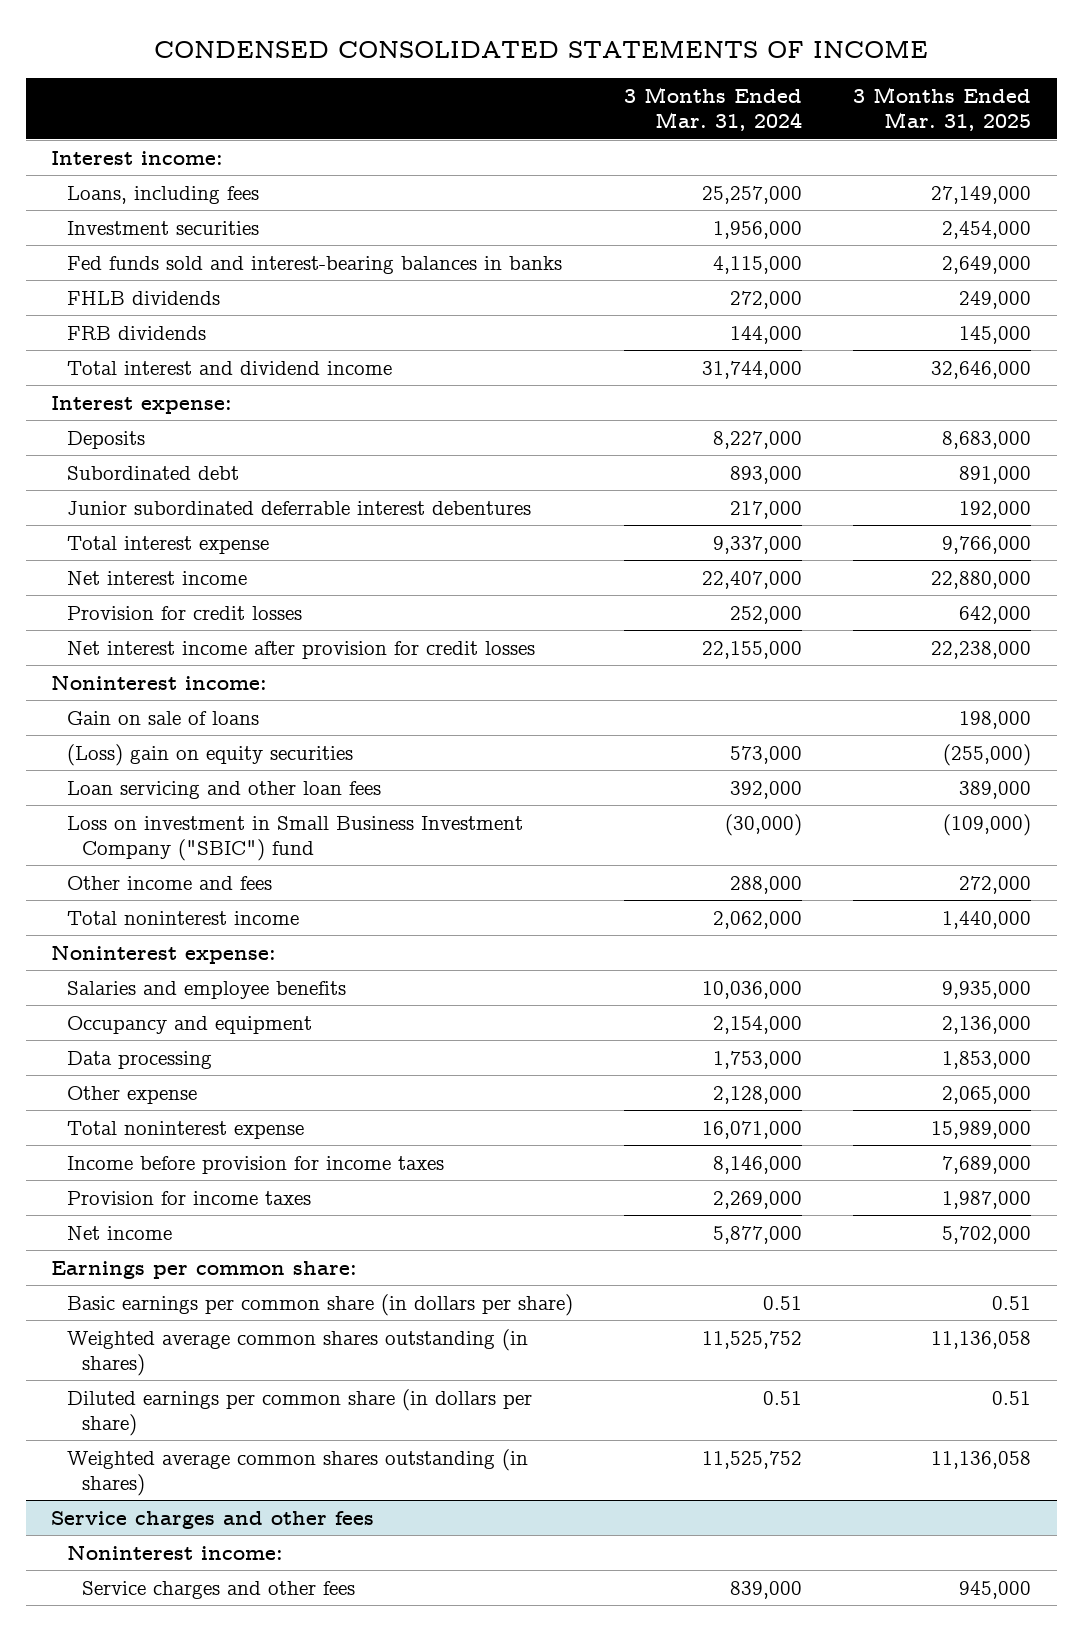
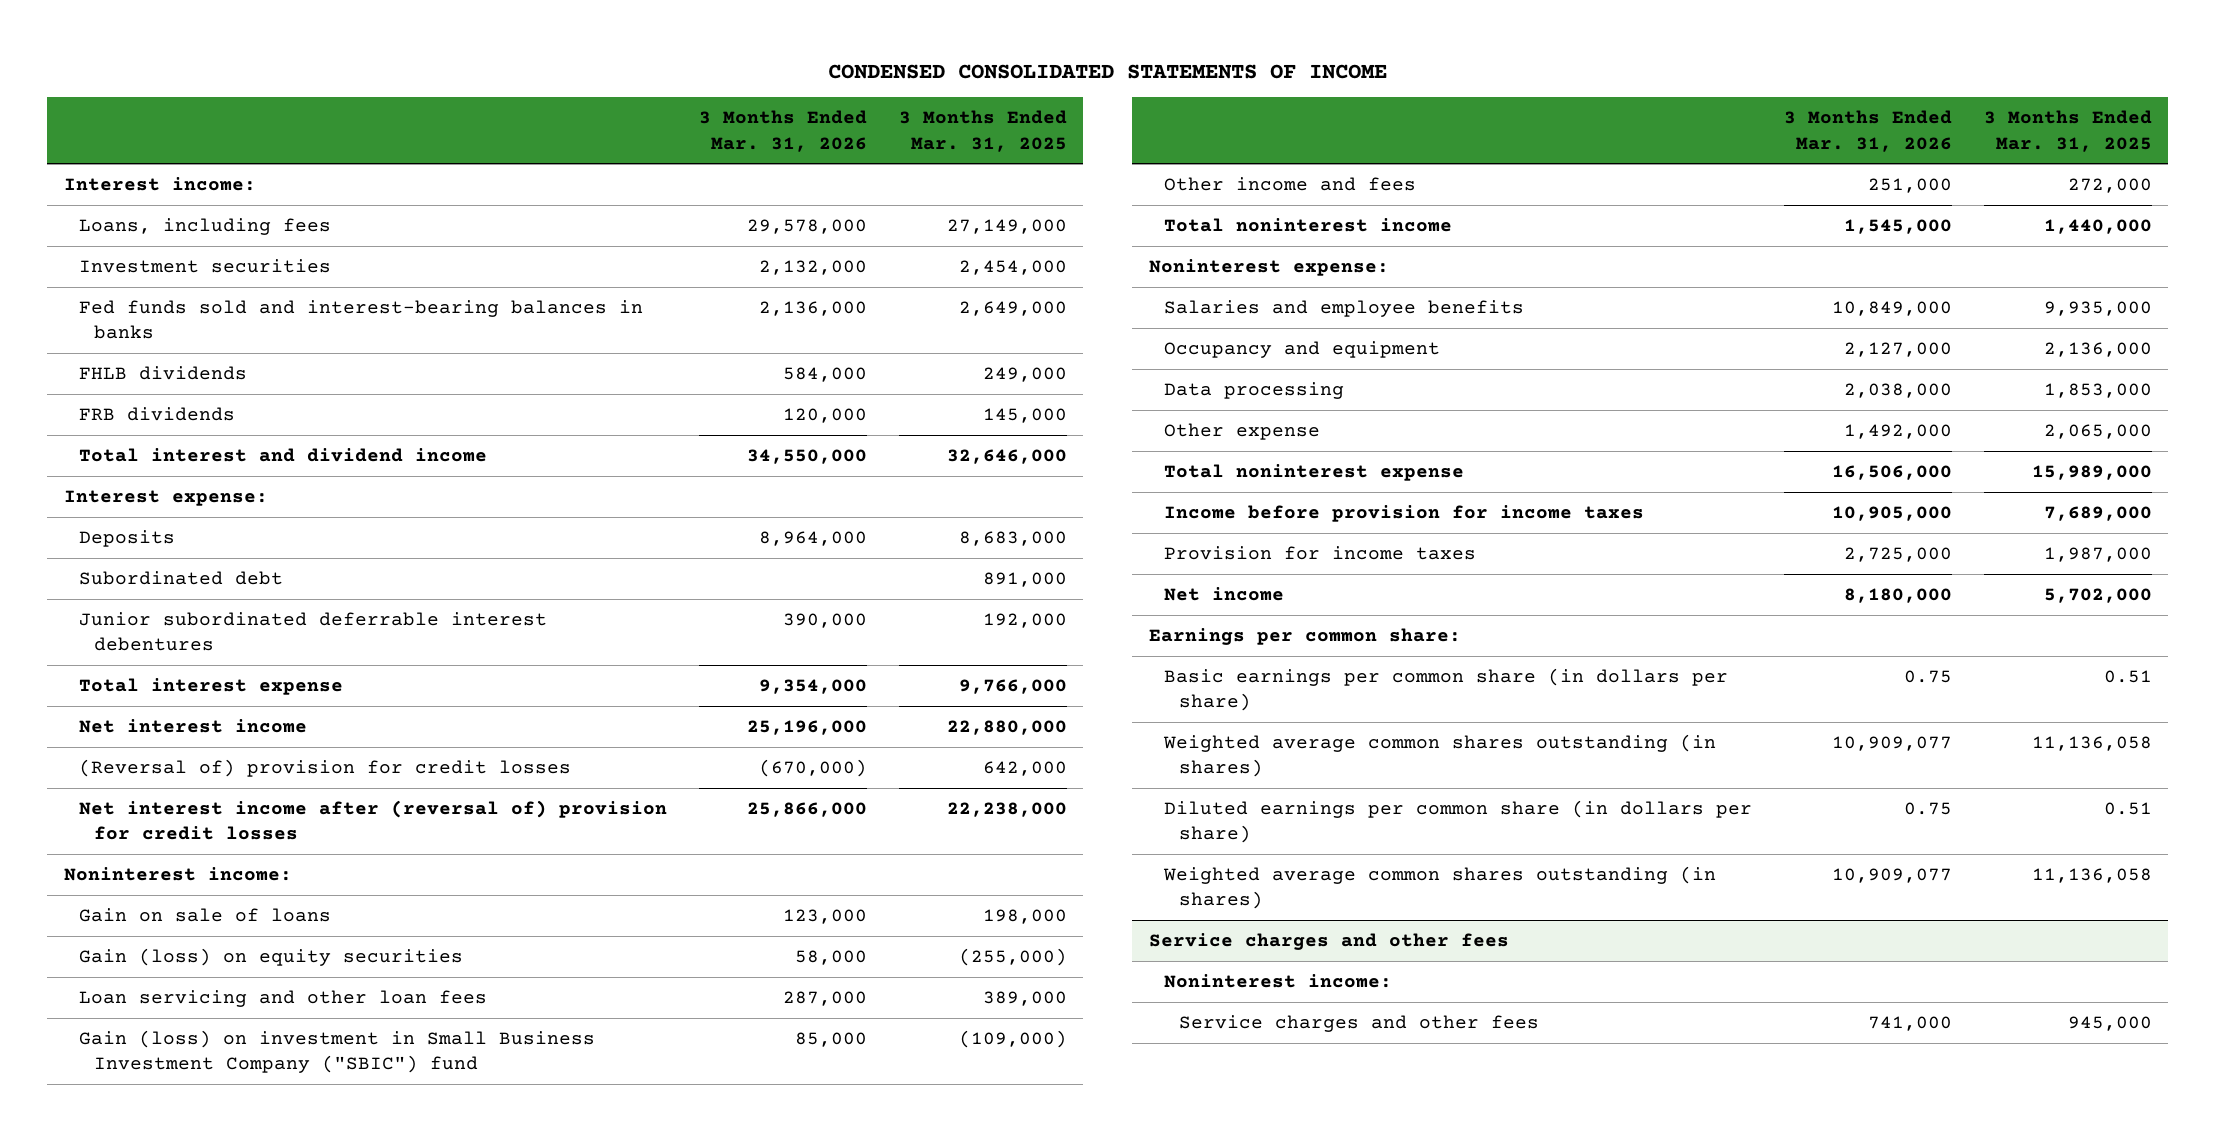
[623,86,802,132] 3 Months Ended Mar. 31, 2024 -> none
none -> [698,110,867,152] 3 Months Ended Mar. 31, 2026
[66,605,302,620] Provision for credit losses -> [78,758,571,777] (Reversal of) provision for credit losses
[66,640,535,659] Net interest income after provision for credit losses -> [78,799,667,841] Net interest income after (reversal of) provision for credit losses
[66,743,353,766] (Loss) gain on equity securities -> [78,947,463,966] Gain (loss) on equity securities
[66,815,523,861] Loss on investment in Small Business Investment Company ("SBIC") fund -> [78,1029,595,1074] Gain (loss) on investment in Small Business Investment Company ("SBIC") fund

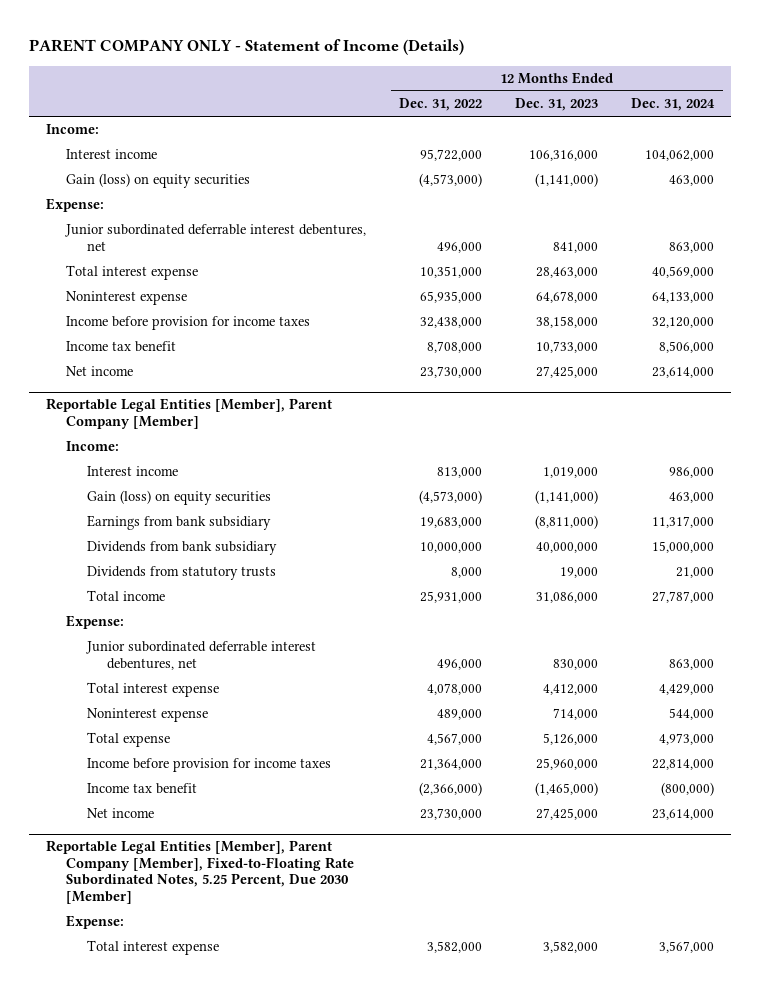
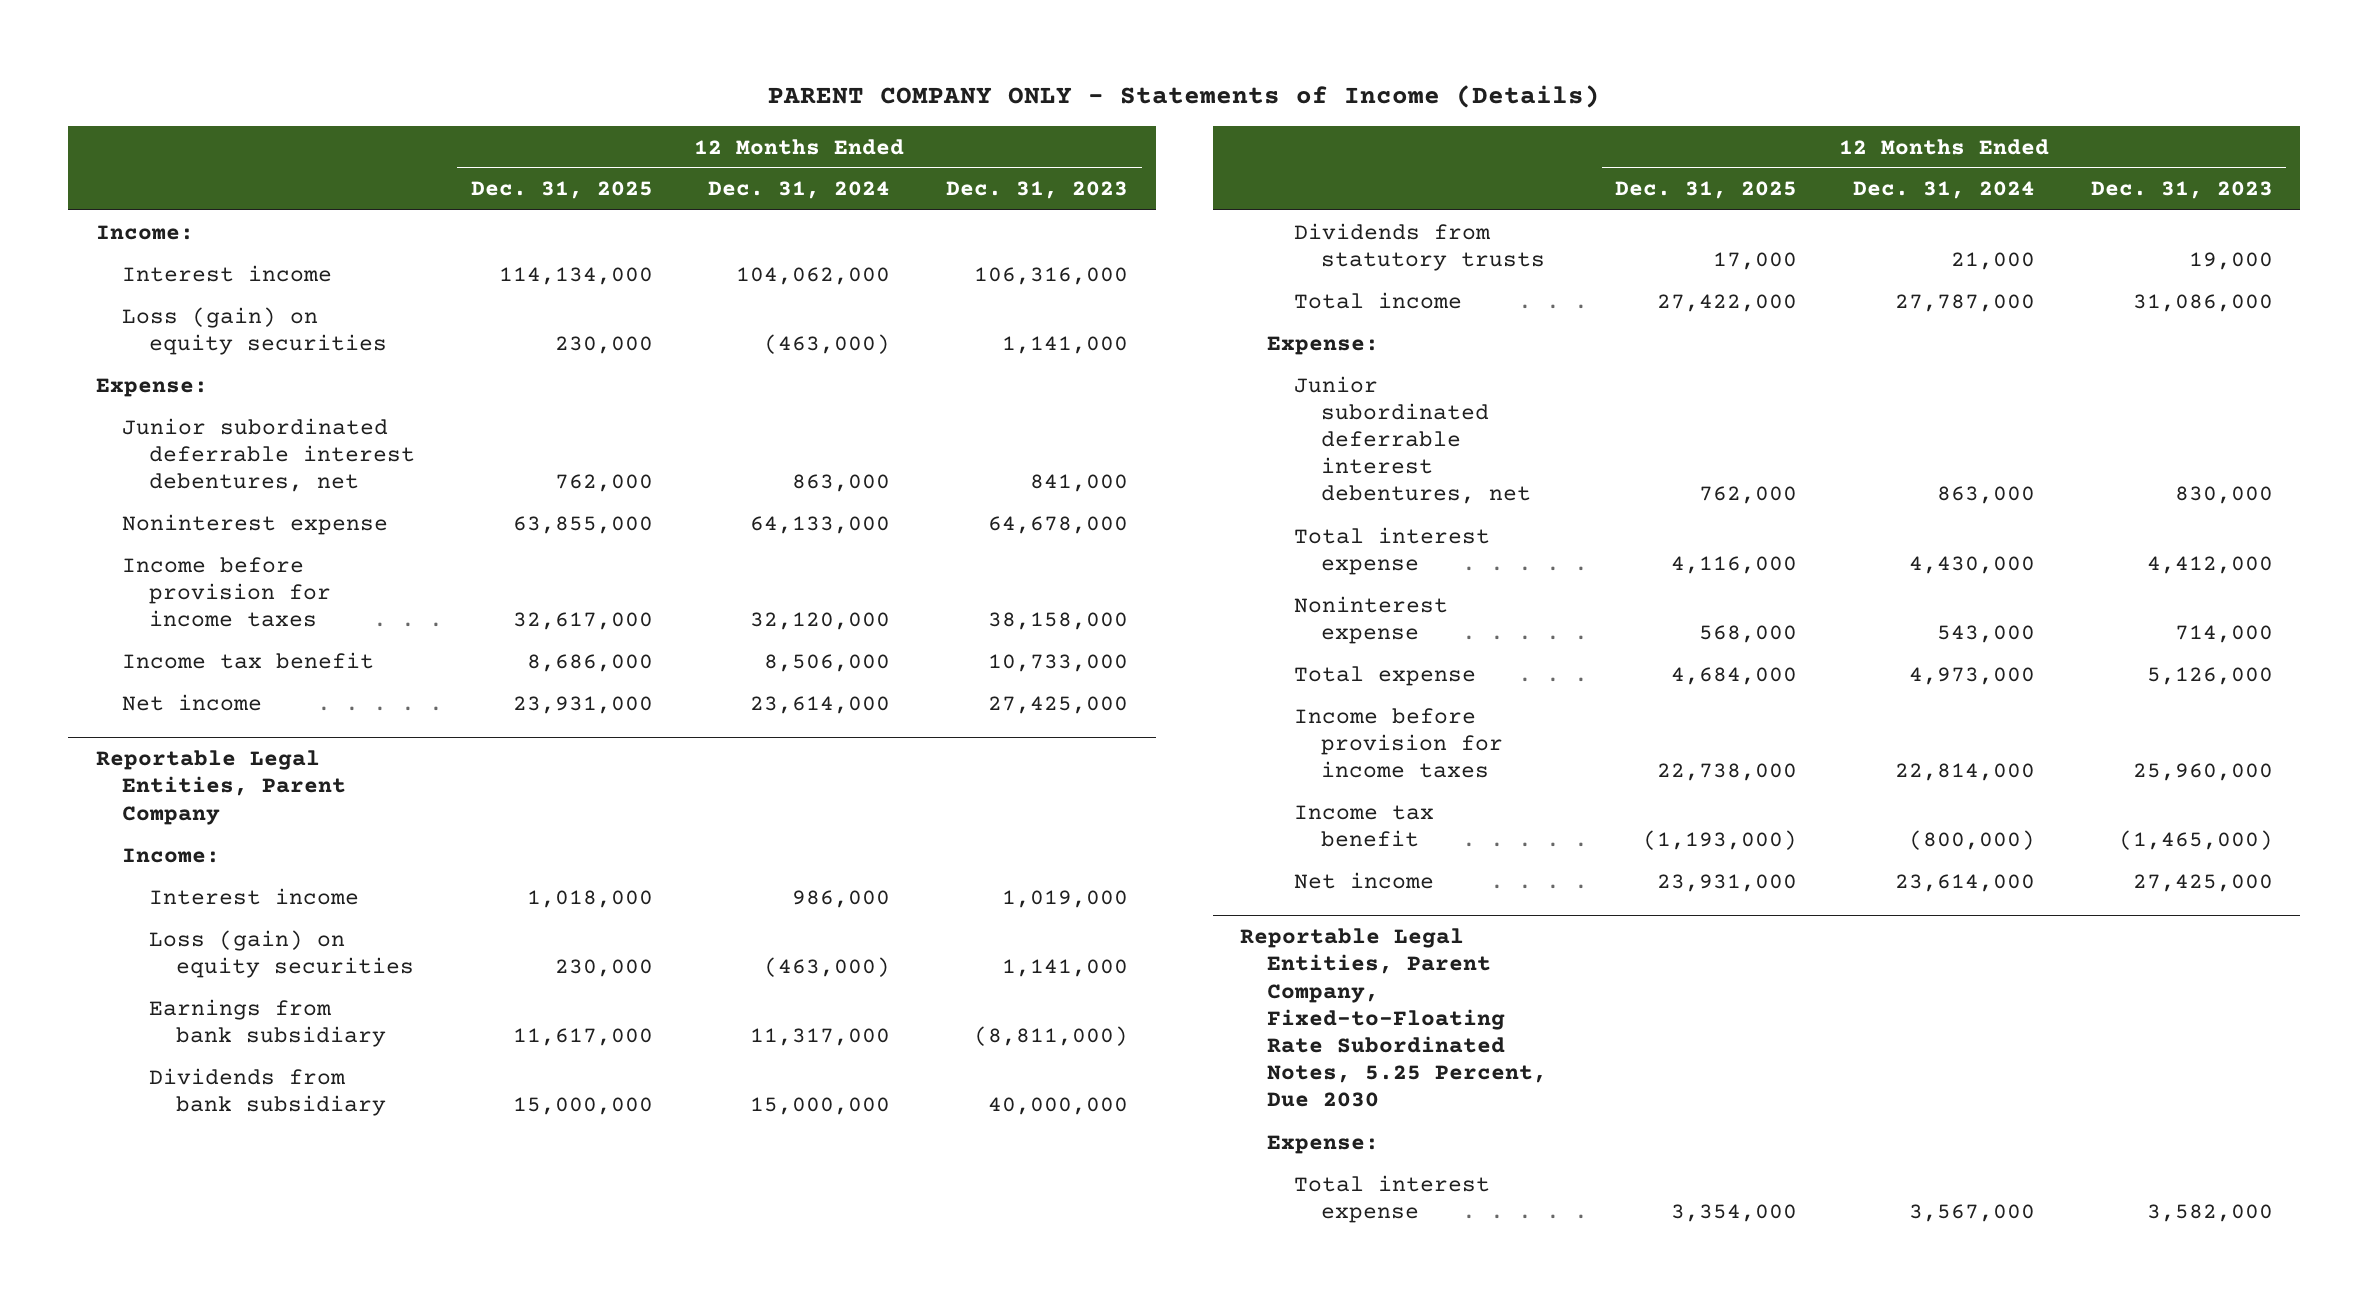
[29,39,465,56] PARENT COMPANY ONLY - Statement of Income (Details) -> [768,85,1601,109] PARENT COMPANY ONLY - Statements of Income (Details)
[399,98,483,112] Dec. 31, 2022 -> none
none -> [470,181,653,200] Dec. 31, 2025
[66,173,251,189] Gain (loss) on equity securities -> [122,306,388,355] Loss (gain) on equity securities
[535,173,599,188] (1,141,000) -> [1001,335,1128,354] 1,141,000
[669,175,715,187] 463,000 -> [764,333,891,354] (463,000)
[66,265,199,281] Total interest expense -> none
[45,398,332,429] Reportable Legal Entities [Member], Parent Company [Member] -> [95,750,347,825] Reportable Legal Entities, Parent Company
[86,490,271,506] Gain (loss) on equity securities -> [149,929,414,978] Loss (gain) on equity securities
[535,490,599,505] (1,141,000) -> [1001,958,1128,977] 1,141,000
[669,492,715,504] 463,000 -> [764,956,891,977] (463,000)
[659,684,715,696] 4,429,000 -> [1908,555,2035,574] 4,430,000
[669,708,715,721] 544,000 -> [1936,624,2035,643] 543,000
[45,840,355,904] Reportable Legal Entities [Member], Parent Company [Member], Fixed-to-Floating Rate Subordinated Notes, 5.25 Percent, Due 2030 [Member] -> [1240,928,1548,1108] Reportable Legal Entities, Parent Company, Fixed-to-Floating Rate Subordinated Notes, 5.25 Percent, Due 2030

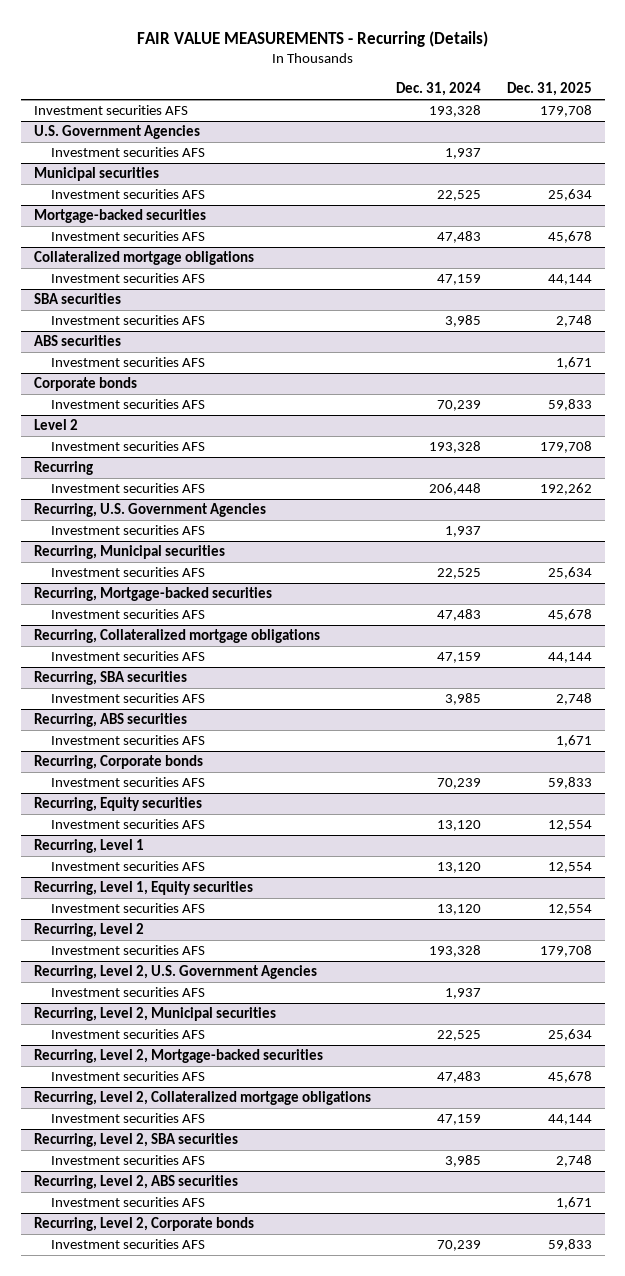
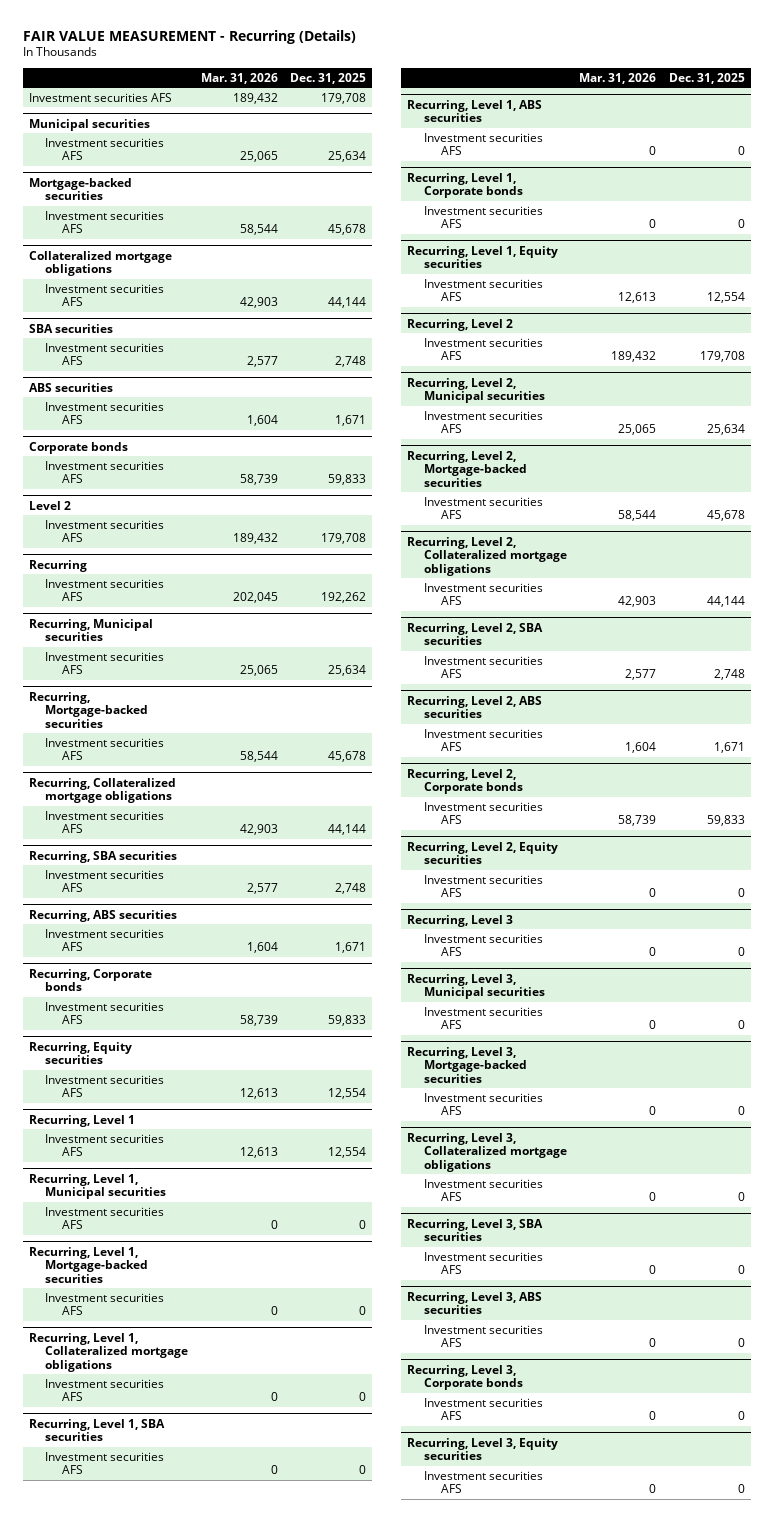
[136,30,488,47] FAIR VALUE MEASUREMENTS - Recurring (Details) -> [22,29,356,44] FAIR VALUE MEASUREMENT - Recurring (Details)
[396,82,482,97] Dec. 31, 2024 -> none
none -> [200,72,278,84] Mar. 31, 2026
[33,125,200,140] U.S. Government Agencies -> none
[51,147,206,158] Investment securities AFS -> none
[33,503,266,518] Recurring, U.S. Government Agencies -> none
[51,525,206,536] Investment securities AFS -> none
none -> [28,1173,167,1200] Recurring, Level 1, Municipal securities
none -> [45,1206,165,1230] Investment securities AFS
none -> [28,1246,149,1283] Recurring, Level 1, Mortgage-backed securities
none -> [45,1292,165,1316] Investment securities AFS
none -> [28,1332,189,1372] Recurring, Level 1, Collateralized mortgage obligations
none -> [45,1378,165,1402] Investment securities AFS
none -> [28,1418,165,1442] Recurring, Level 1, SBA securities
none -> [45,1451,165,1475] Investment securities AFS
none -> [407,99,543,123] Recurring, Level 1, ABS securities
none -> [424,132,544,156] Investment securities AFS
none -> [407,172,524,199] Recurring, Level 1, Corporate bonds
none -> [424,205,544,229] Investment securities AFS
[33,965,317,980] Recurring, Level 2, U.S. Government Agencies -> none
[51,987,206,998] Investment securities AFS -> none
none -> [407,841,559,865] Recurring, Level 2, Equity securities
none -> [424,874,544,898] Investment securities AFS
none -> [407,914,514,927] Recurring, Level 3
none -> [424,933,544,957] Investment securities AFS
none -> [407,973,546,1000] Recurring, Level 3, Municipal securities
none -> [424,1006,544,1030] Investment securities AFS
none -> [407,1046,528,1083] Recurring, Level 3, Mortgage-backed securities
none -> [424,1092,544,1116] Investment securities AFS
none -> [407,1132,568,1172] Recurring, Level 3, Collateralized mortgage obligations
none -> [424,1178,544,1202] Investment securities AFS
none -> [407,1218,544,1242] Recurring, Level 3, SBA securities
none -> [424,1251,544,1275] Investment securities AFS
none -> [407,1291,543,1315] Recurring, Level 3, ABS securities
none -> [424,1324,544,1348] Investment securities AFS
none -> [407,1364,524,1391] Recurring, Level 3, Corporate bonds
none -> [424,1397,544,1421] Investment securities AFS
none -> [407,1437,559,1461] Recurring, Level 3, Equity securities
none -> [424,1470,544,1494] Investment securities AFS

